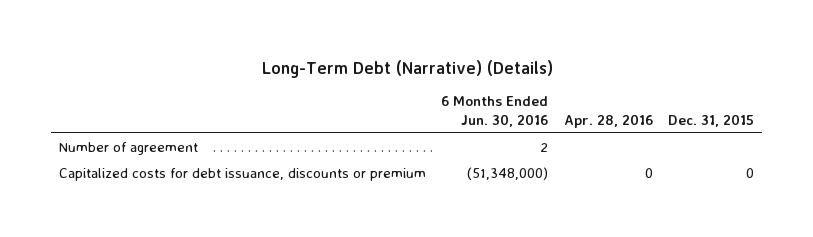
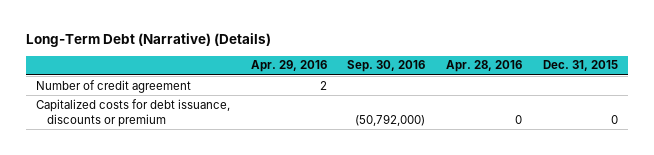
[441,96,549,127] 6 Months Ended Jun. 30, 2016 -> none
none -> [250,60,327,73] Apr. 29, 2016
none -> [347,60,426,73] Sep. 30, 2016
[58,142,198,156] Number of agreement -> [36,79,192,93] Number of credit agreement

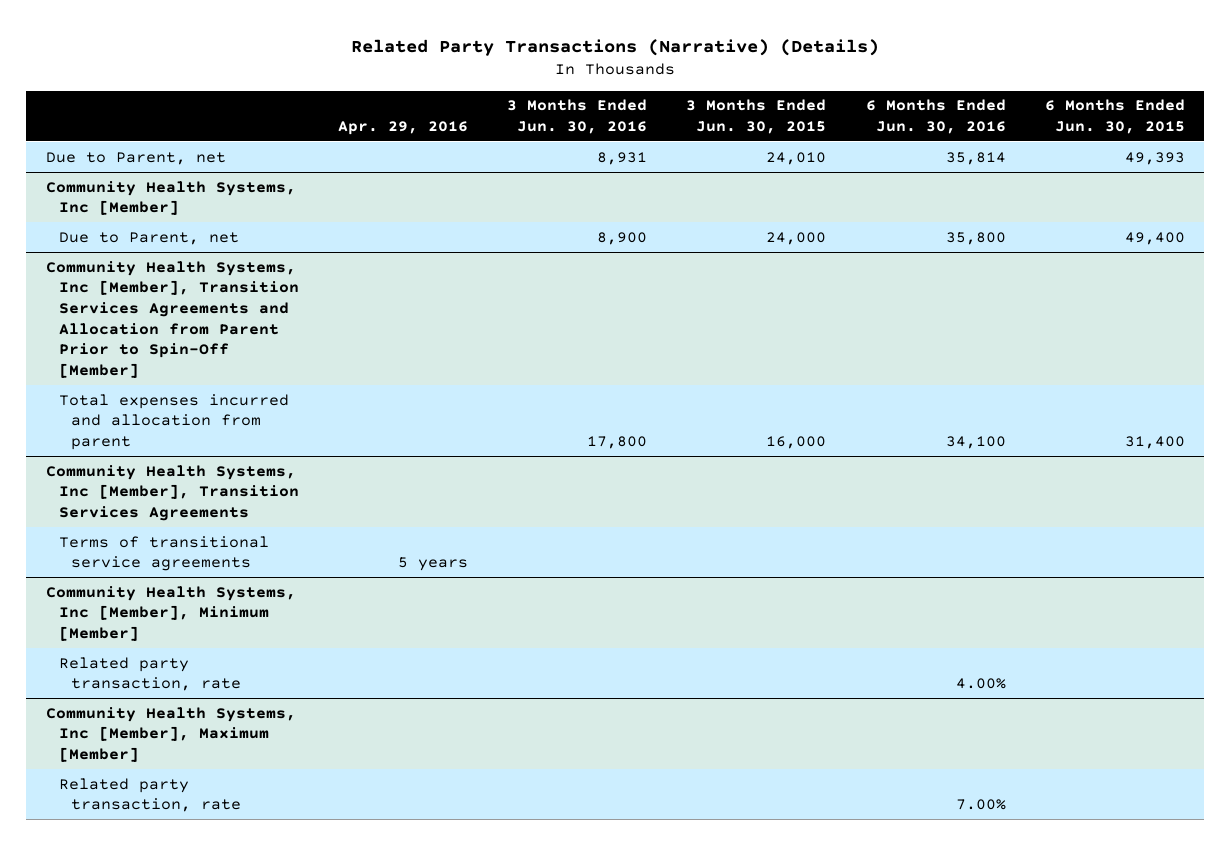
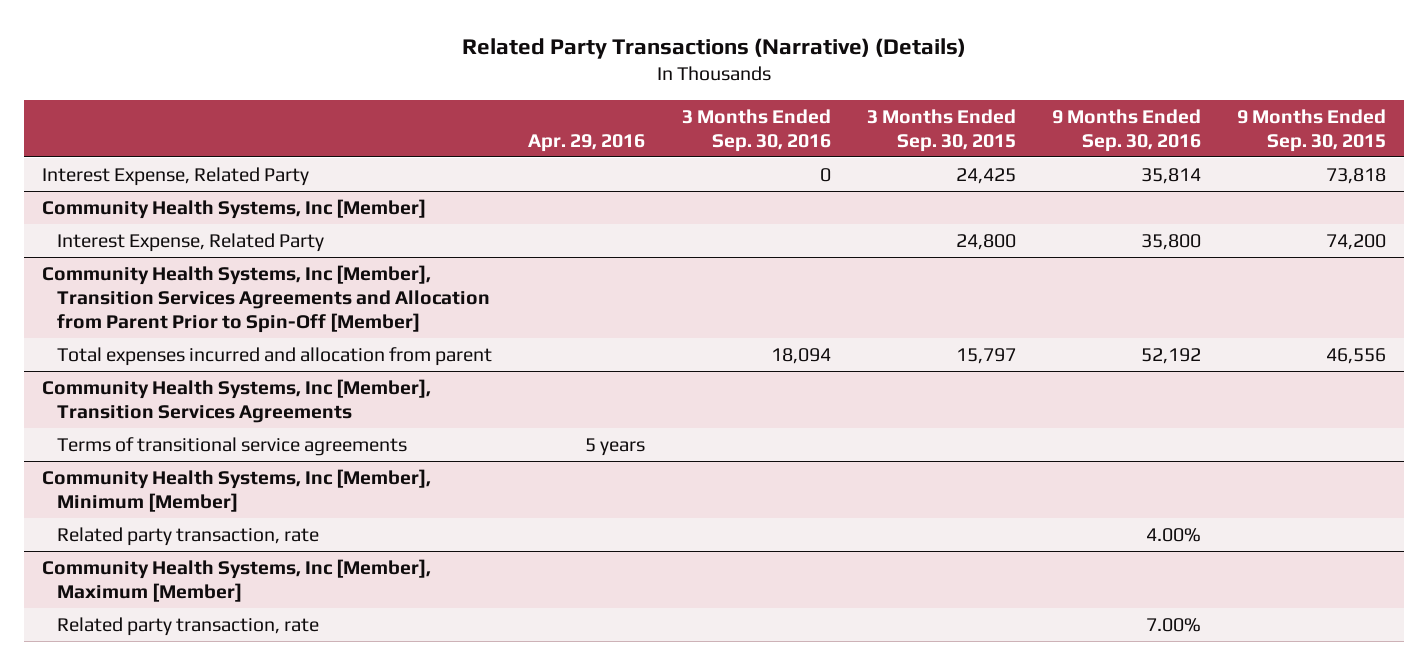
[507,99,648,135] 3 Months Ended Jun. 30, 2016 -> none
[686,99,827,135] 3 Months Ended Jun. 30, 2015 -> none
[865,99,1006,135] 6 Months Ended Jun. 30, 2016 -> none
[1044,99,1185,135] 6 Months Ended Jun. 30, 2015 -> none
none -> [681,108,831,152] 3 Months Ended Sep. 30, 2016
none -> [866,108,1016,152] 3 Months Ended Sep. 30, 2015
none -> [1051,108,1201,152] 9 Months Ended Sep. 30, 2016
none -> [1236,108,1386,152] 9 Months Ended Sep. 30, 2015
[46,151,227,165] Due to Parent, net -> [42,166,310,186] Interest Expense, Related Party
[58,231,239,245] Due to Parent, net -> [57,232,325,252] Interest Expense, Related Party

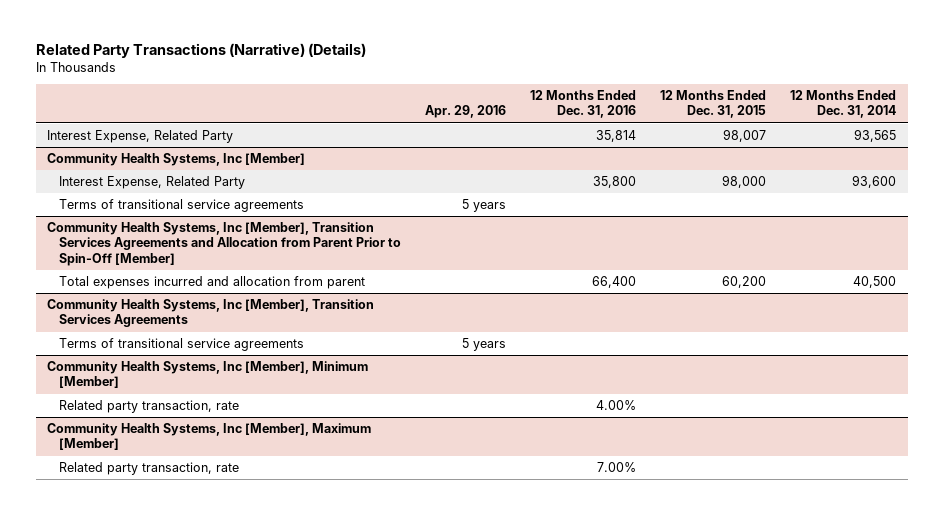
[681,108,831,152] 3 Months Ended Sep. 30, 2016 -> none
[866,108,1016,152] 3 Months Ended Sep. 30, 2015 -> none
[1051,108,1201,152] 9 Months Ended Sep. 30, 2016 -> none
[1236,108,1386,152] 9 Months Ended Sep. 30, 2015 -> none
none -> [530,90,637,119] 12 Months Ended Dec. 31, 2016
none -> [659,90,766,119] 12 Months Ended Dec. 31, 2015
none -> [789,90,896,119] 12 Months Ended Dec. 31, 2014
none -> [59,199,305,213] Terms of transitional service agreements

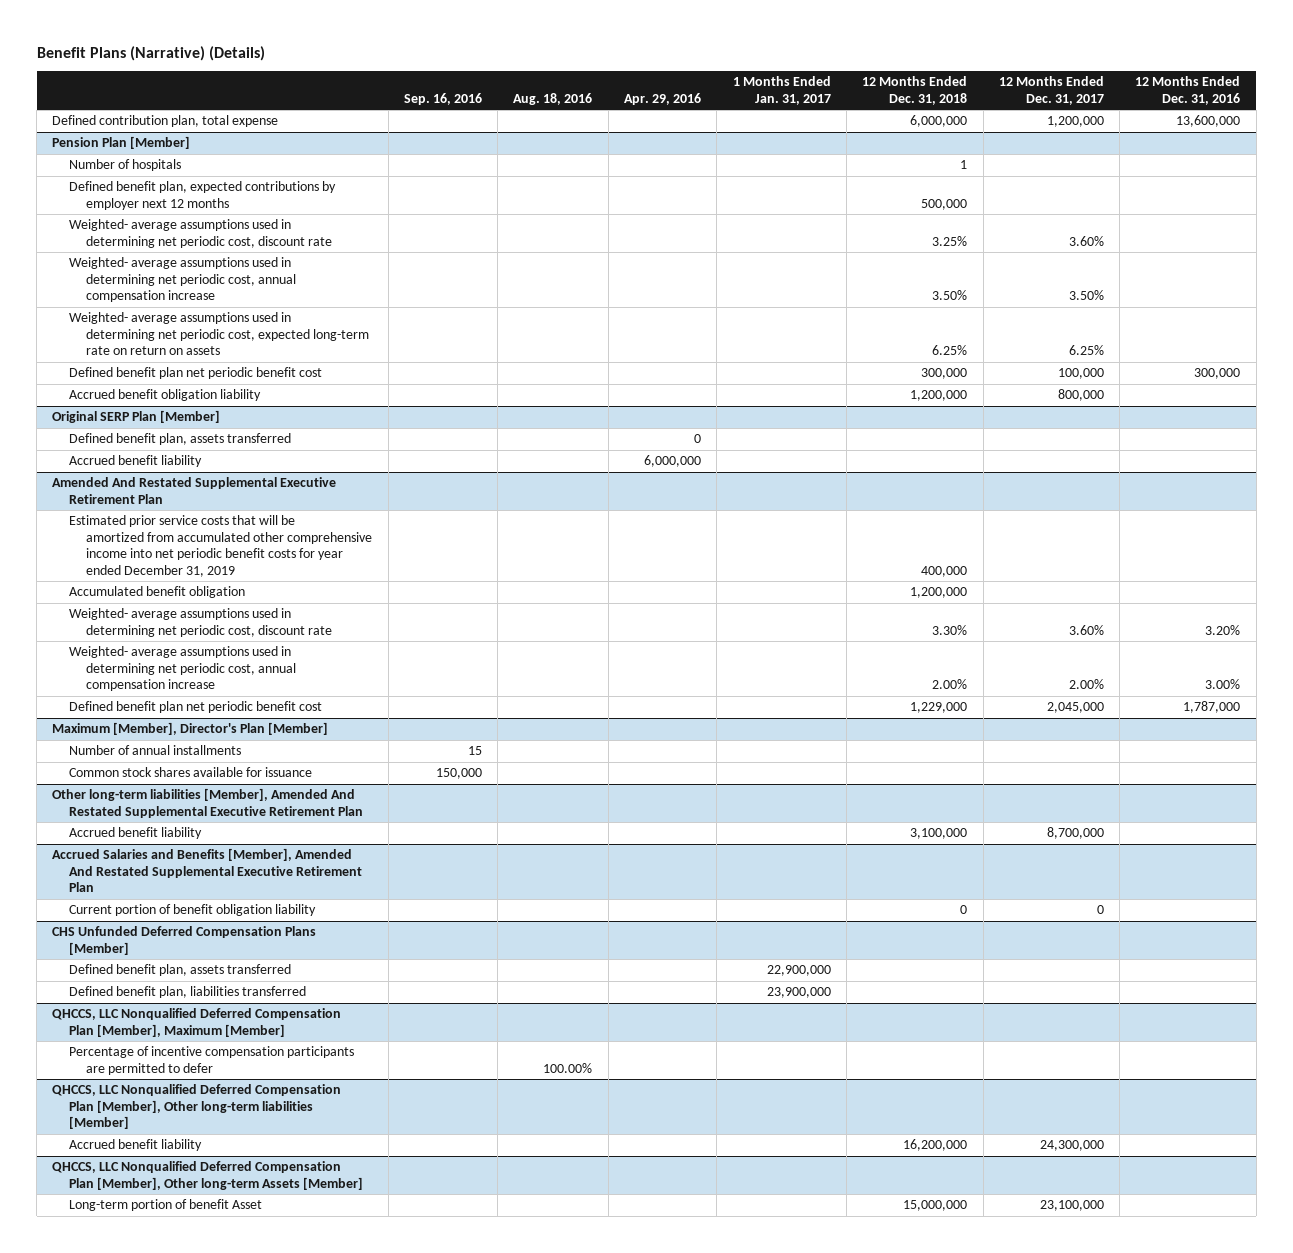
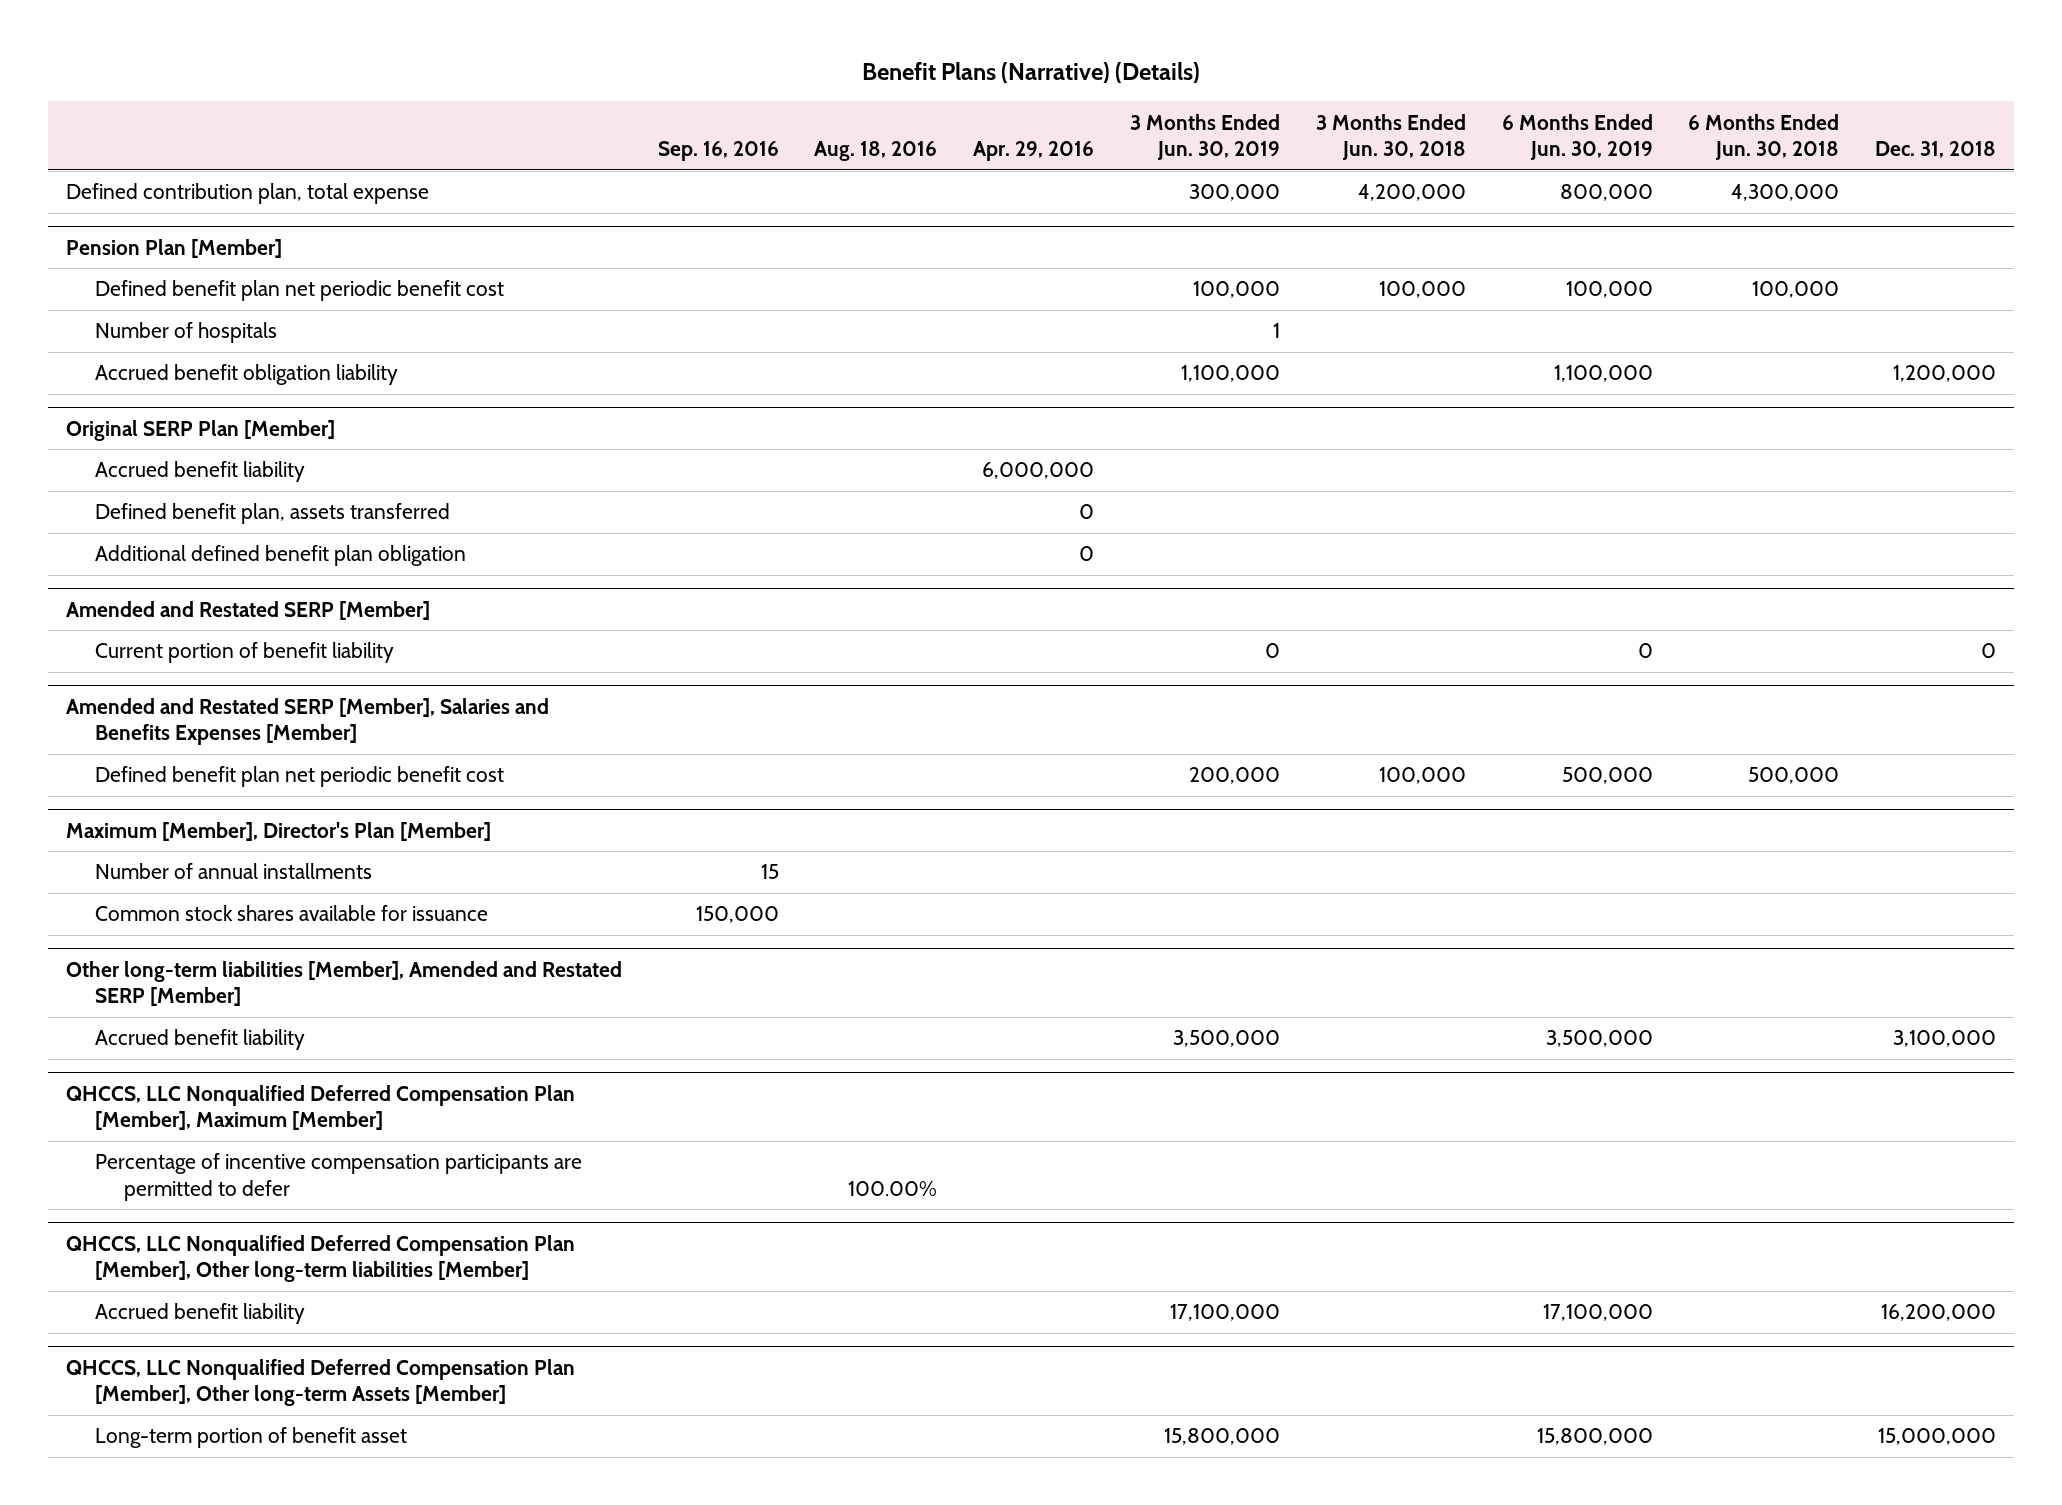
[732,76,831,105] 1 Months Ended Jan. 31, 2017 -> none
[862,76,968,105] 12 Months Ended Dec. 31, 2018 -> none
[998,76,1104,105] 12 Months Ended Dec. 31, 2017 -> none
[1135,76,1241,105] 12 Months Ended Dec. 31, 2016 -> none
none -> [1130,113,1281,160] 3 Months Ended Jun. 30, 2019
none -> [1315,113,1466,160] 3 Months Ended Jun. 30, 2018
none -> [1501,113,1653,160] 6 Months Ended Jun. 30, 2019
none -> [1688,113,1840,160] 6 Months Ended Jun. 30, 2018
none -> [1875,140,1997,158] Dec. 31, 2018
[69,181,337,210] Defined benefit plan, expected contributions by employer next 12 months -> none
[69,219,333,248] Weighted- average assumptions used in determining net periodic cost, discount rate -> none
[69,257,297,303] Weighted- average assumptions used in determining net periodic cost, annual compensation increase -> none
[69,312,370,356] Weighted- average assumptions used in determining net periodic cost, expected long-term rate on return on assets -> none
[69,159,182,172] Number of hospitals -> [94,322,277,344] Number of hospitals
[69,515,373,577] Estimated prior service costs that will be amortized from accumulated other comprehensive income into net periodic benefit costs for year ended December 31, 2019 -> none
[69,586,246,599] Accumulated benefit obligation -> none
[69,608,333,637] Weighted- average assumptions used in determining net periodic cost, discount rate -> none
[69,646,297,692] Weighted- average assumptions used in determining net periodic cost, annual compensation increase -> none
[69,701,323,714] Defined benefit plan net periodic benefit cost -> none
[69,433,292,446] Defined benefit plan, assets transferred -> [94,503,450,525] Defined benefit plan, assets transferred
none -> [94,545,466,567] Additional defined benefit plan obligation
[52,477,337,504] Amended And Restated Supplemental Executive Retirement Plan -> [65,600,430,620] Amended and Restated SERP [Member]
none -> [94,642,394,664] Current portion of benefit liability
none -> [65,697,549,745] Amended and Restated SERP [Member], Salaries and Benefits Expenses [Member]
none -> [94,766,504,788] Defined benefit plan net periodic benefit cost
[52,788,364,818] Other long-term liabilities [Member], Amended And Restated Supplemental Executive Retirement Plan -> [65,960,622,1006] Other long-term liabilities [Member], Amended and Restated SERP [Member]
[52,848,363,893] Accrued Salaries and Benefits [Member], Amended And Restated Supplemental Executive Retirement Plan -> none
[69,904,317,917] Current portion of benefit obligation liability -> none
[52,926,317,955] CHS Unfunded Deferred Compensation Plans [Member] -> none
[69,964,292,977] Defined benefit plan, assets transferred -> none
[69,986,307,999] Defined benefit plan, liabilities transferred -> none
[69,1199,263,1212] Long-term portion of benefit Asset -> [94,1427,407,1449] Long-term portion of benefit asset

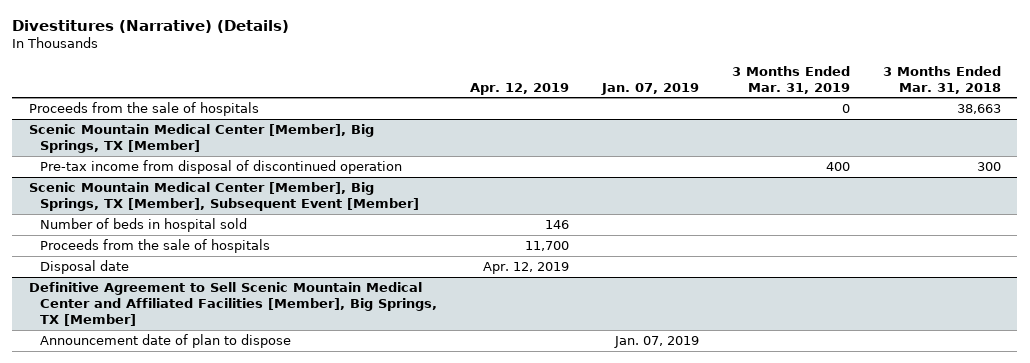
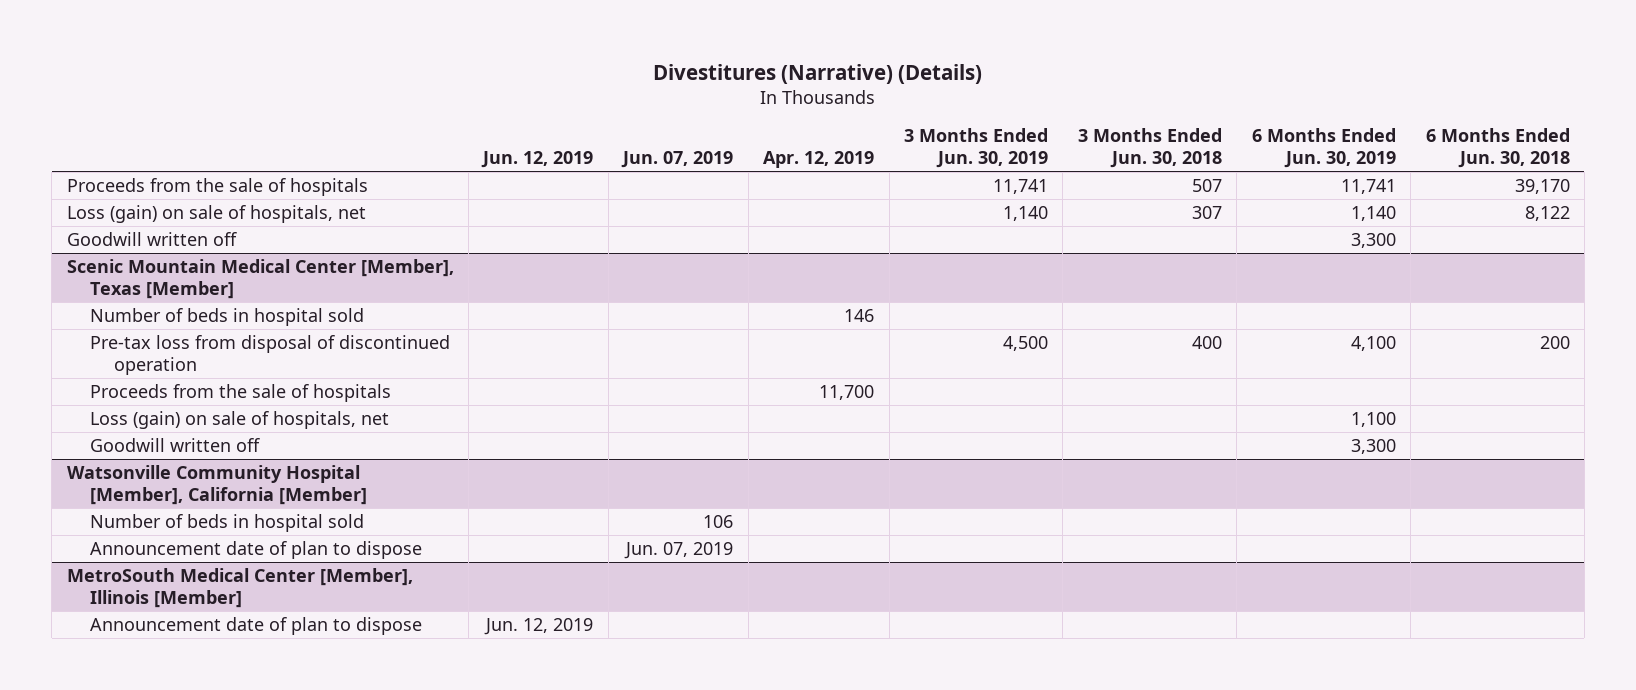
[600,82,699,95] Jan. 07, 2019 -> none
[731,65,850,94] 3 Months Ended Mar. 31, 2019 -> none
[882,65,1001,94] 3 Months Ended Mar. 31, 2018 -> none
none -> [481,151,594,169] Jun. 12, 2019
none -> [621,151,734,169] Jun. 07, 2019
none -> [903,128,1048,169] 3 Months Ended Jun. 30, 2019
none -> [1077,128,1222,169] 3 Months Ended Jun. 30, 2018
none -> [1251,128,1396,169] 6 Months Ended Jun. 30, 2019
none -> [1425,128,1570,169] 6 Months Ended Jun. 30, 2018
[28,123,374,154] Scenic Mountain Medical Center [Member], Big Springs, TX [Member] -> none
[39,159,402,174] Pre-tax income from disposal of discontinued operation -> none
none -> [66,205,366,224] Loss (gain) on sale of hospitals, net
none -> [66,232,237,247] Goodwill written off
[28,181,419,212] Scenic Mountain Medical Center [Member], Big Springs, TX [Member], Subsequent Event [Member] -> [66,259,454,300] Scenic Mountain Medical Center [Member], Texas [Member]
none -> [90,335,451,376] Pre-tax loss from disposal of discontinued operation
[39,259,129,274] Disposal date -> none
[28,281,437,327] Definitive Agreement to Sell Scenic Mountain Medical Center and Affiliated Facilities [Member], Big Springs, TX [Member] -> none
[39,333,291,348] Announcement date of plan to dispose -> none
none -> [90,411,390,430] Loss (gain) on sale of hospitals, net
none -> [90,438,261,453] Goodwill written off
none -> [66,465,368,506] Watsonville Community Hospital [Member], California [Member]
none -> [90,514,365,533] Number of beds in hospital sold
none -> [90,541,423,560] Announcement date of plan to dispose
none -> [66,568,413,609] MetroSouth Medical Center [Member], Illinois [Member]
none -> [90,617,423,636] Announcement date of plan to dispose

